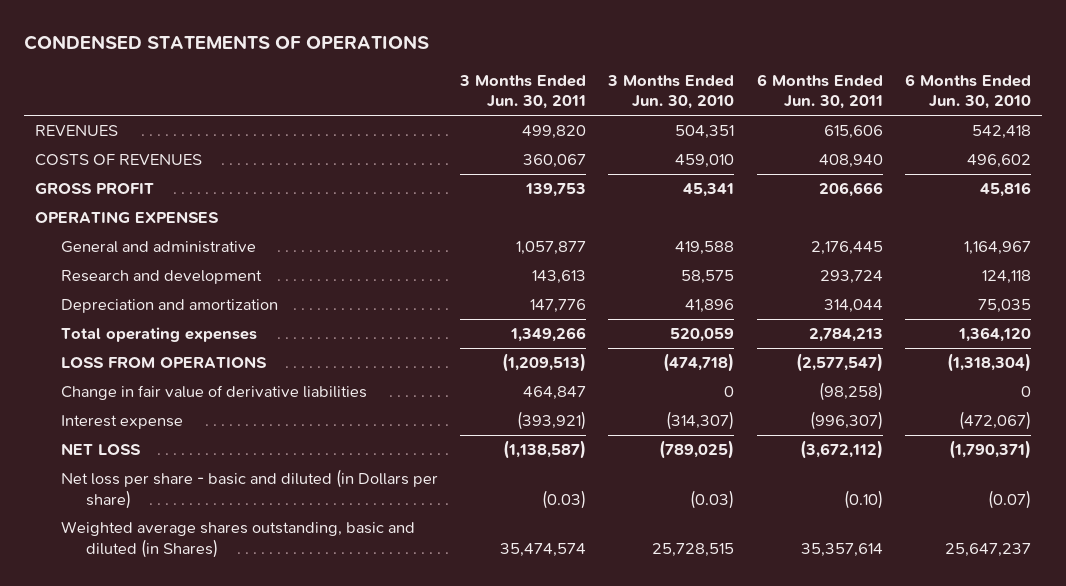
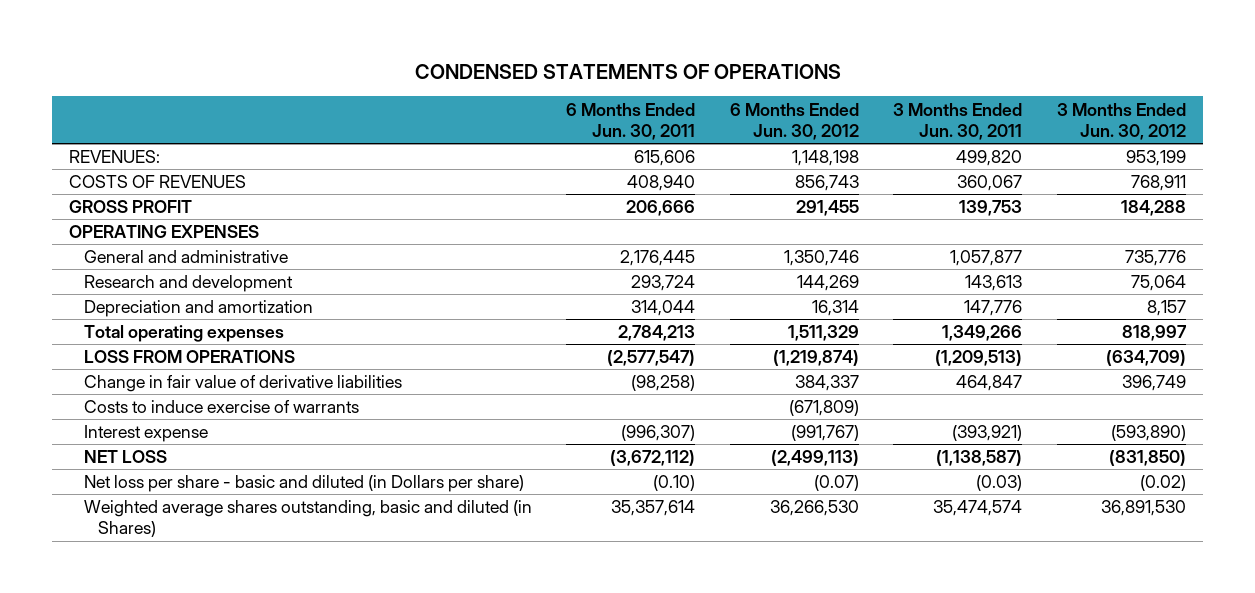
[607,74,735,110] 3 Months Ended Jun. 30, 2010 -> none
[905,73,1032,110] 6 Months Ended Jun. 30, 2010 -> none
none -> [729,102,859,140] 6 Months Ended Jun. 30, 2012
none -> [1056,102,1186,140] 3 Months Ended Jun. 30, 2012
[34,125,118,137] REVENUES -> [69,150,161,164] REVENUES:
none -> [83,400,359,414] Costs to induce exercise of warrants

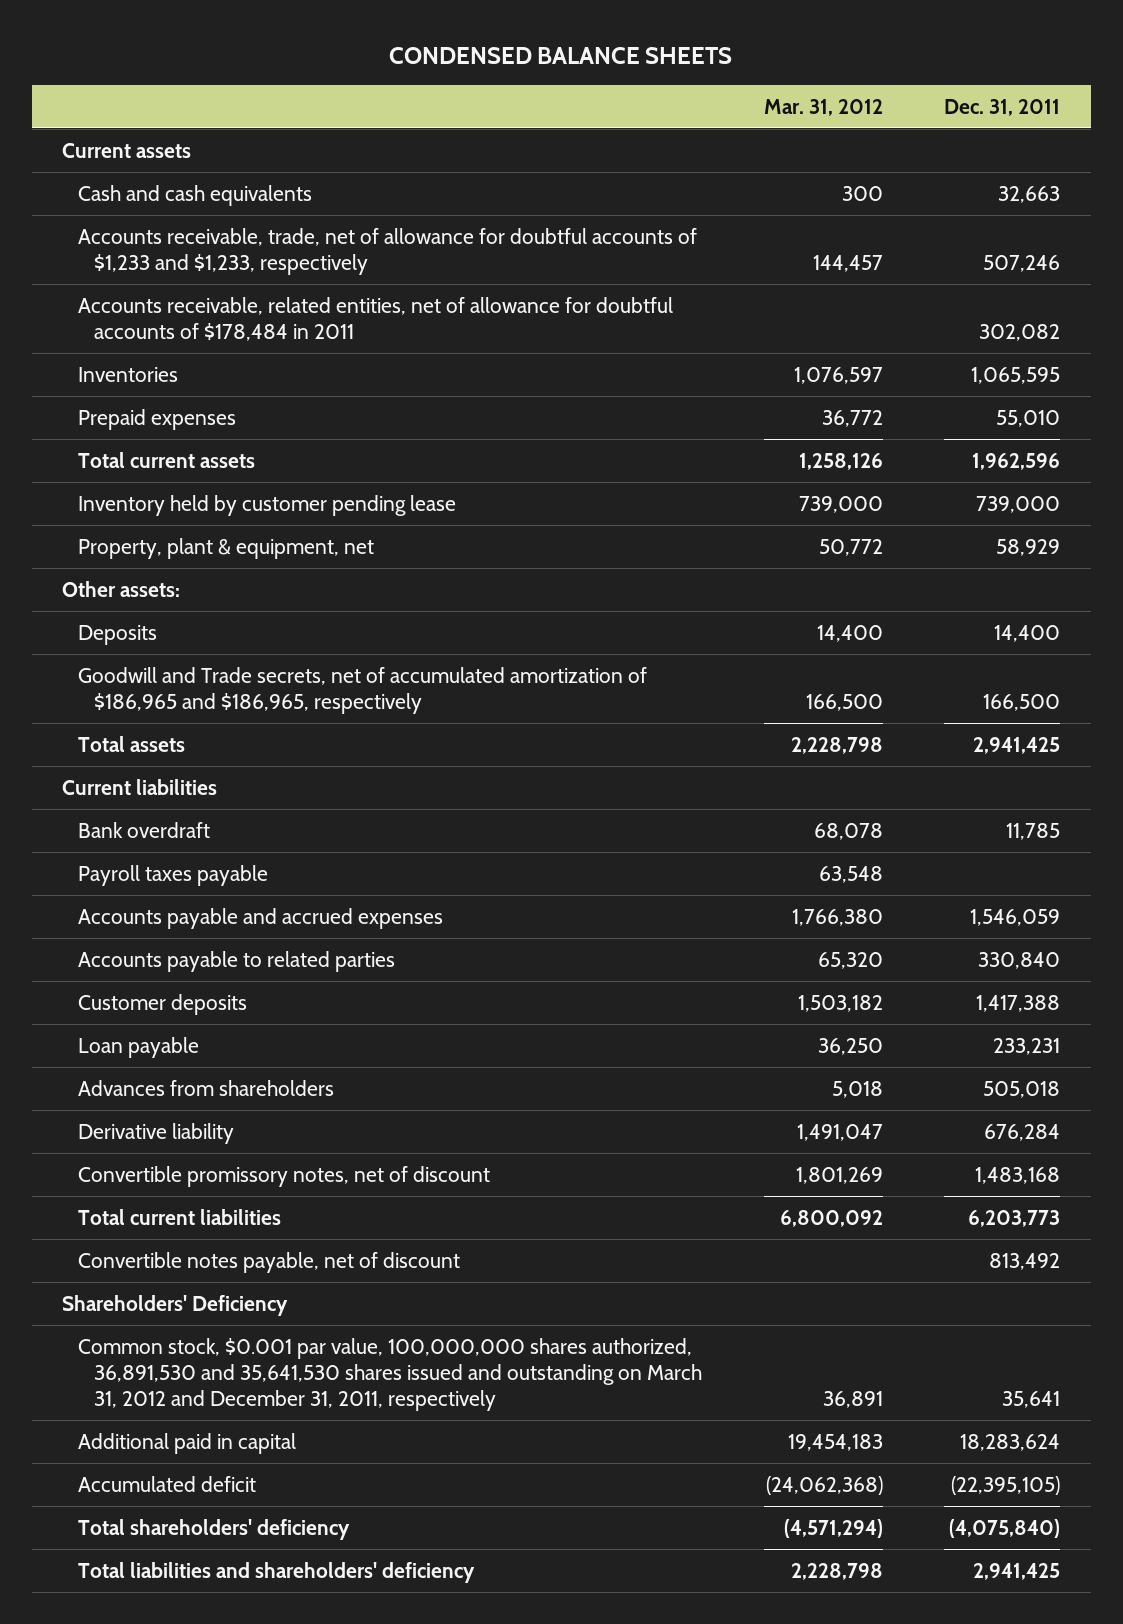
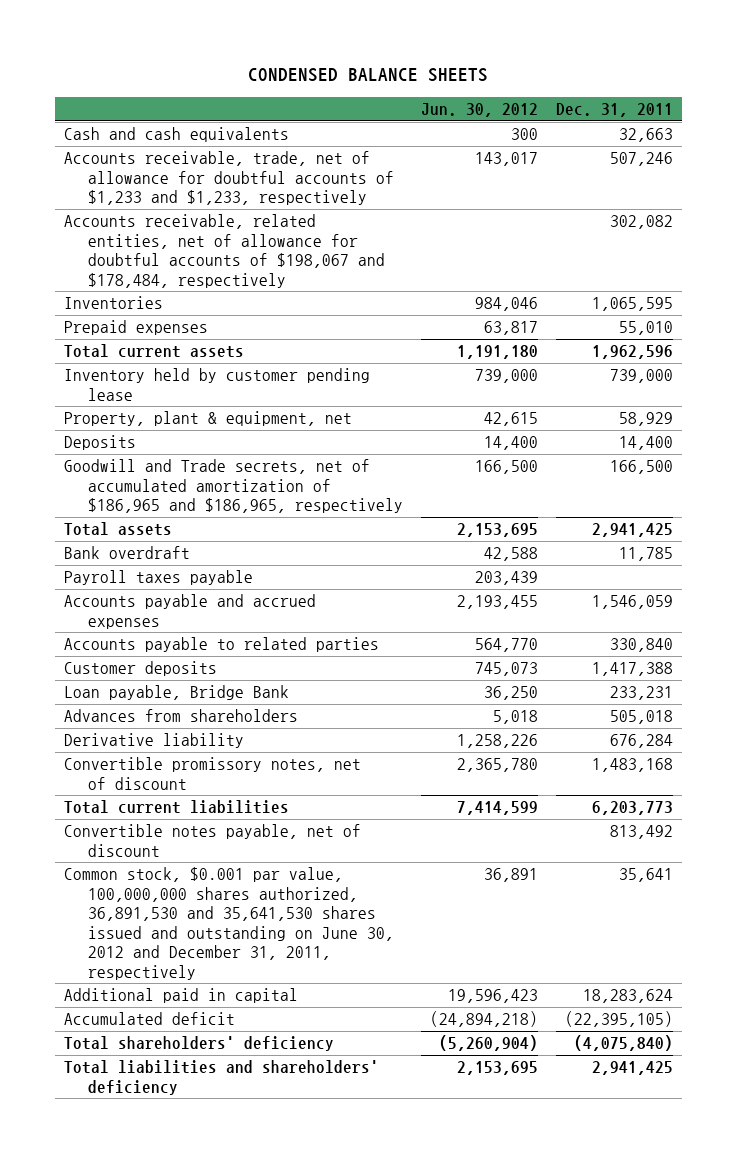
[763,98,883,116] Mar. 31, 2012 -> none
none -> [421,103,539,118] Jun. 30, 2012
[62,142,192,158] Current assets -> none
[78,296,674,341] Accounts receivable, related entities, net of allowance for doubtful accounts of $178,484 in 2011 -> [63,214,386,288] Accounts receivable, related entities, net of allowance for doubtful accounts of $198,067 and $178,484, respectively
[62,580,181,597] Other assets: -> none
[62,778,218,795] Current liabilities -> none
[78,1036,200,1058] Loan payable -> [63,685,289,701] Loan payable, Bridge Bank
[62,1294,289,1316] Shareholders' Deficiency -> none
[78,1337,703,1412] Common stock, $0.001 par value, 100,000,000 shares authorized, 36,891,530 and 35,641,530 shares issued and outstanding on March 31, 2012 and December 31, 2011, respectively -> [63,867,395,980] Common stock, $0.001 par value, 100,000,000 shares authorized, 36,891,530 and 35,641,530 shares issued and outstanding on June 30, 2012 and December 31, 2011, respectively

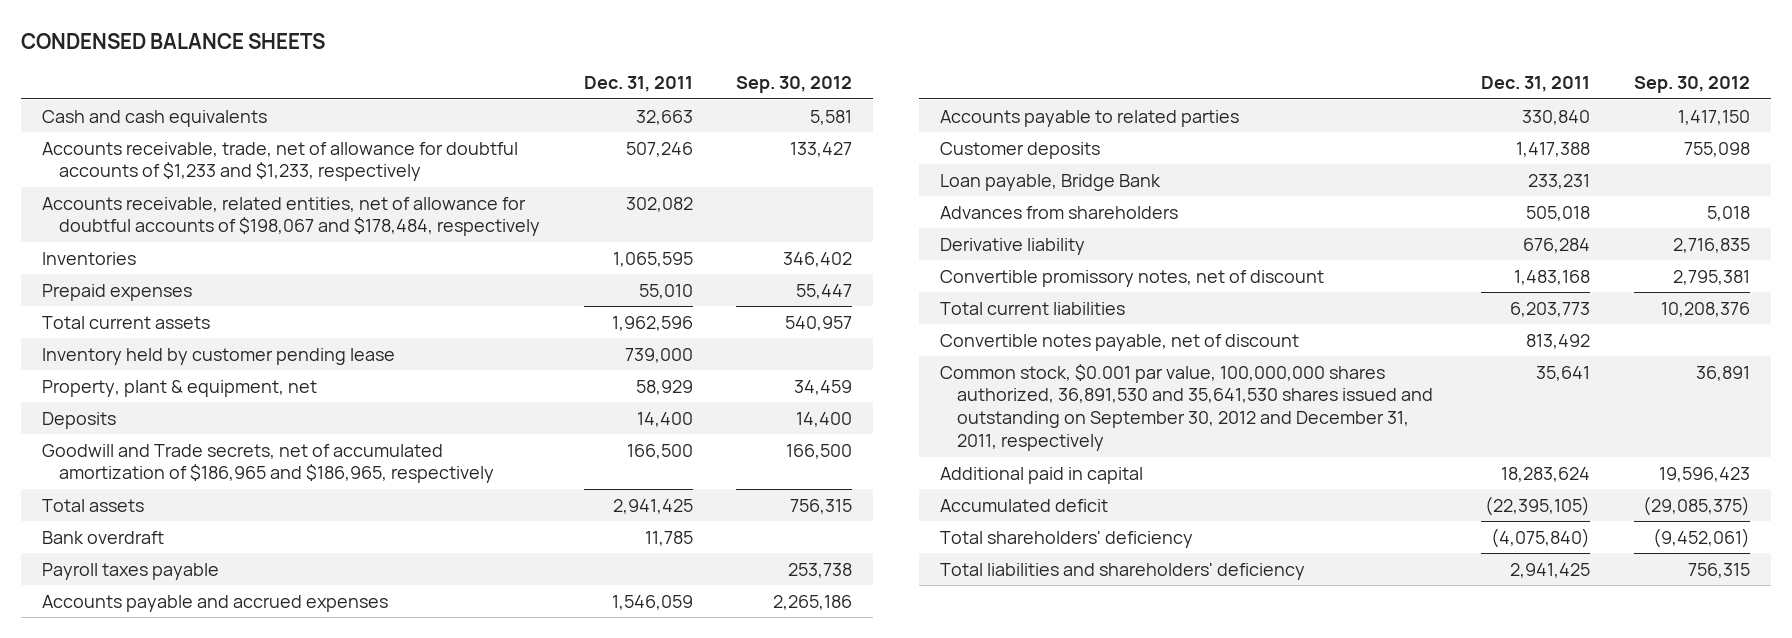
[421,103,539,118] Jun. 30, 2012 -> none
none -> [735,76,852,94] Sep. 30, 2012
[63,867,395,980] Common stock, $0.001 par value, 100,000,000 shares authorized, 36,891,530 and 35,641,530 shares issued and outstanding on June 30, 2012 and December 31, 2011, respectively -> [940,363,1434,452] Common stock, $0.001 par value, 100,000,000 shares authorized, 36,891,530 and 35,641,530 shares issued and outstanding on September 30, 2012 and December 31, 2011, respectively

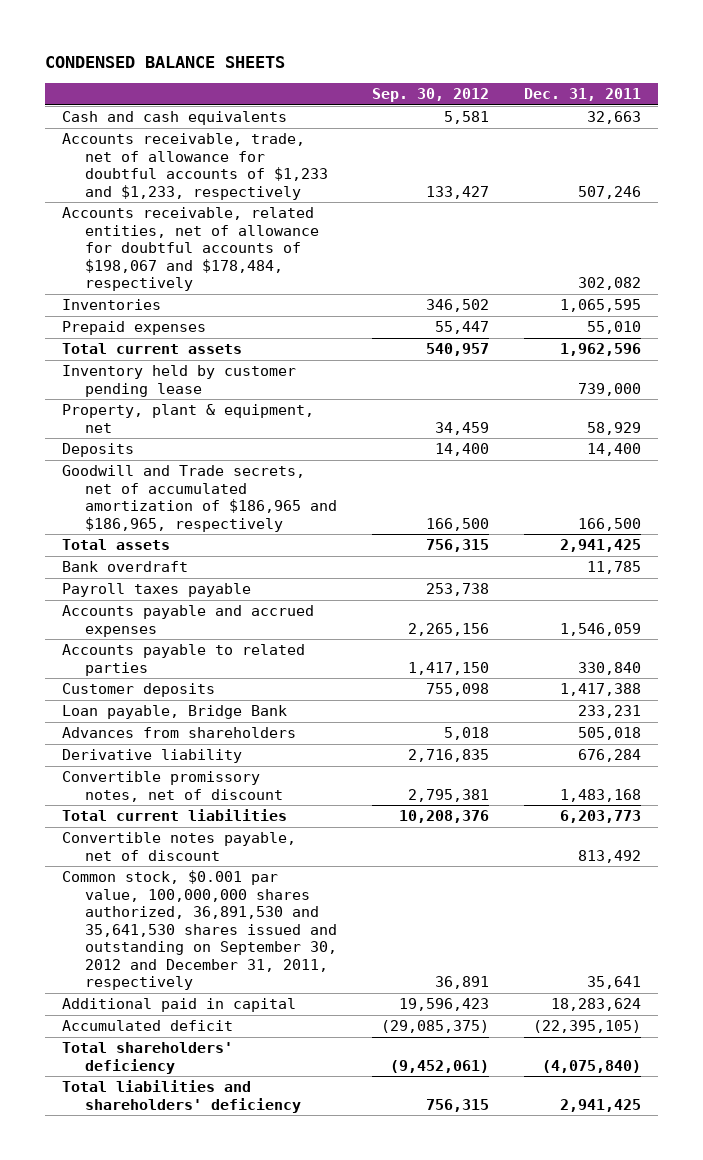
[782,251,852,267] 346,402 -> [425,299,489,313] 346,502
[772,594,852,610] 2,265,186 -> [407,622,489,636] 2,265,156

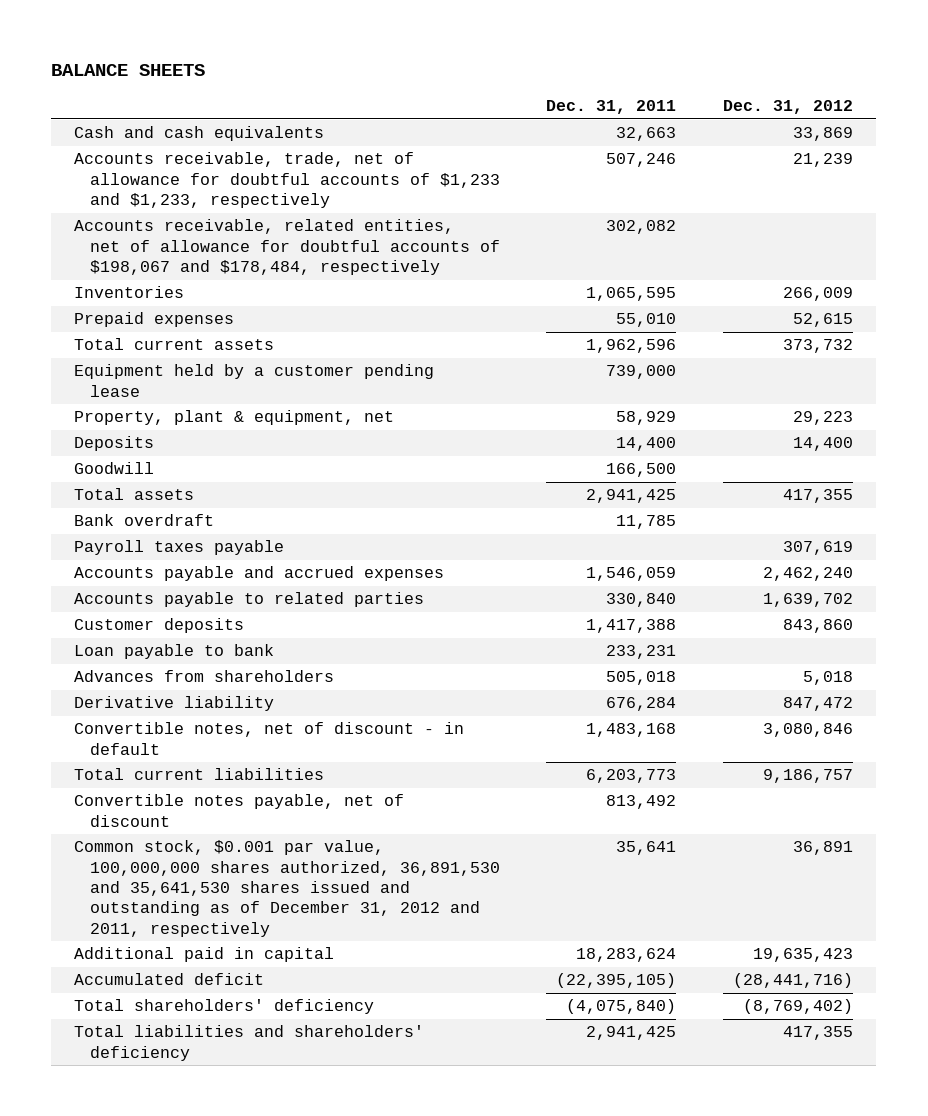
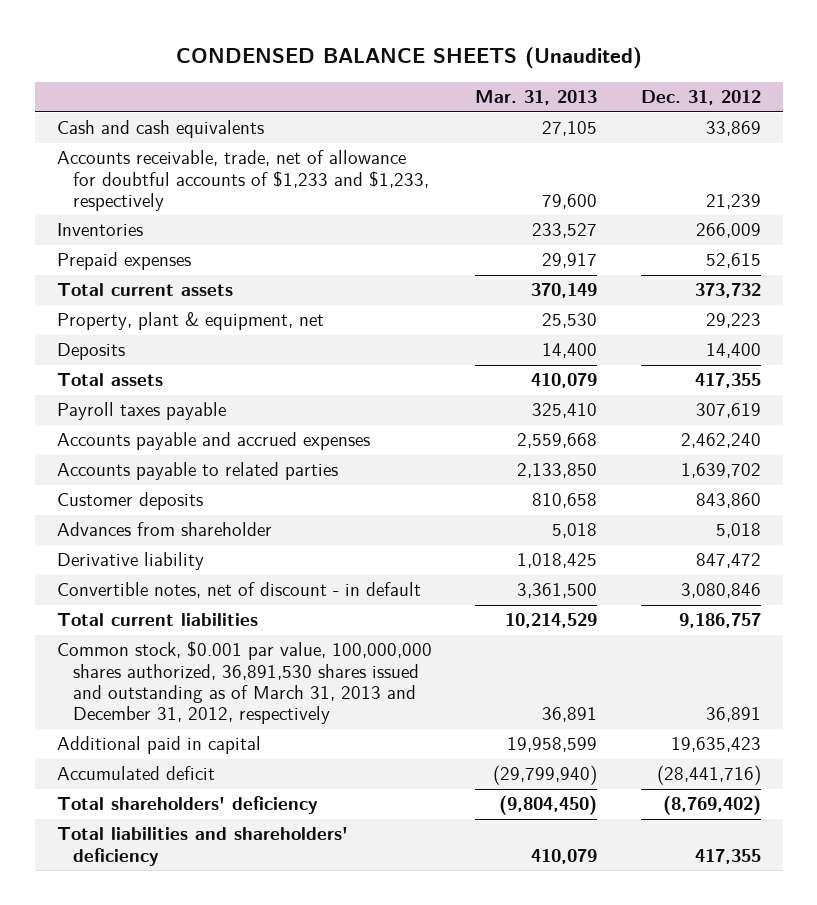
[51,64,206,77] BALANCE SHEETS -> [175,47,642,70] CONDENSED BALANCE SHEETS (Unaudited)
[546,100,677,115] Dec. 31, 2011 -> none
none -> [475,89,598,105] Mar. 31, 2013
[74,219,500,276] Accounts receivable, related entities, net of allowance for doubtful accounts of $198,067 and $178,484, respectively -> none
[74,364,435,397] Equipment held by a customer pending lease -> none
[74,462,155,475] Goodwill -> none
[74,514,215,527] Bank overdraft -> none
[74,644,275,660] Loan payable to bank -> none
[74,670,335,683] Advances from shareholders -> [56,522,272,537] Advances from shareholder
[74,794,405,827] Convertible notes payable, net of discount -> none
[74,840,500,937] Common stock, $0.001 par value, 100,000,000 shares authorized, 36,891,530 and 35,641,530 shares issued and outstanding as of December 31, 2012 and 2011, respectively -> [56,641,432,724] Common stock, $0.001 par value, 100,000,000 shares authorized, 36,891,530 shares issued and outstanding as of March 31, 2013 and December 31, 2012, respectively

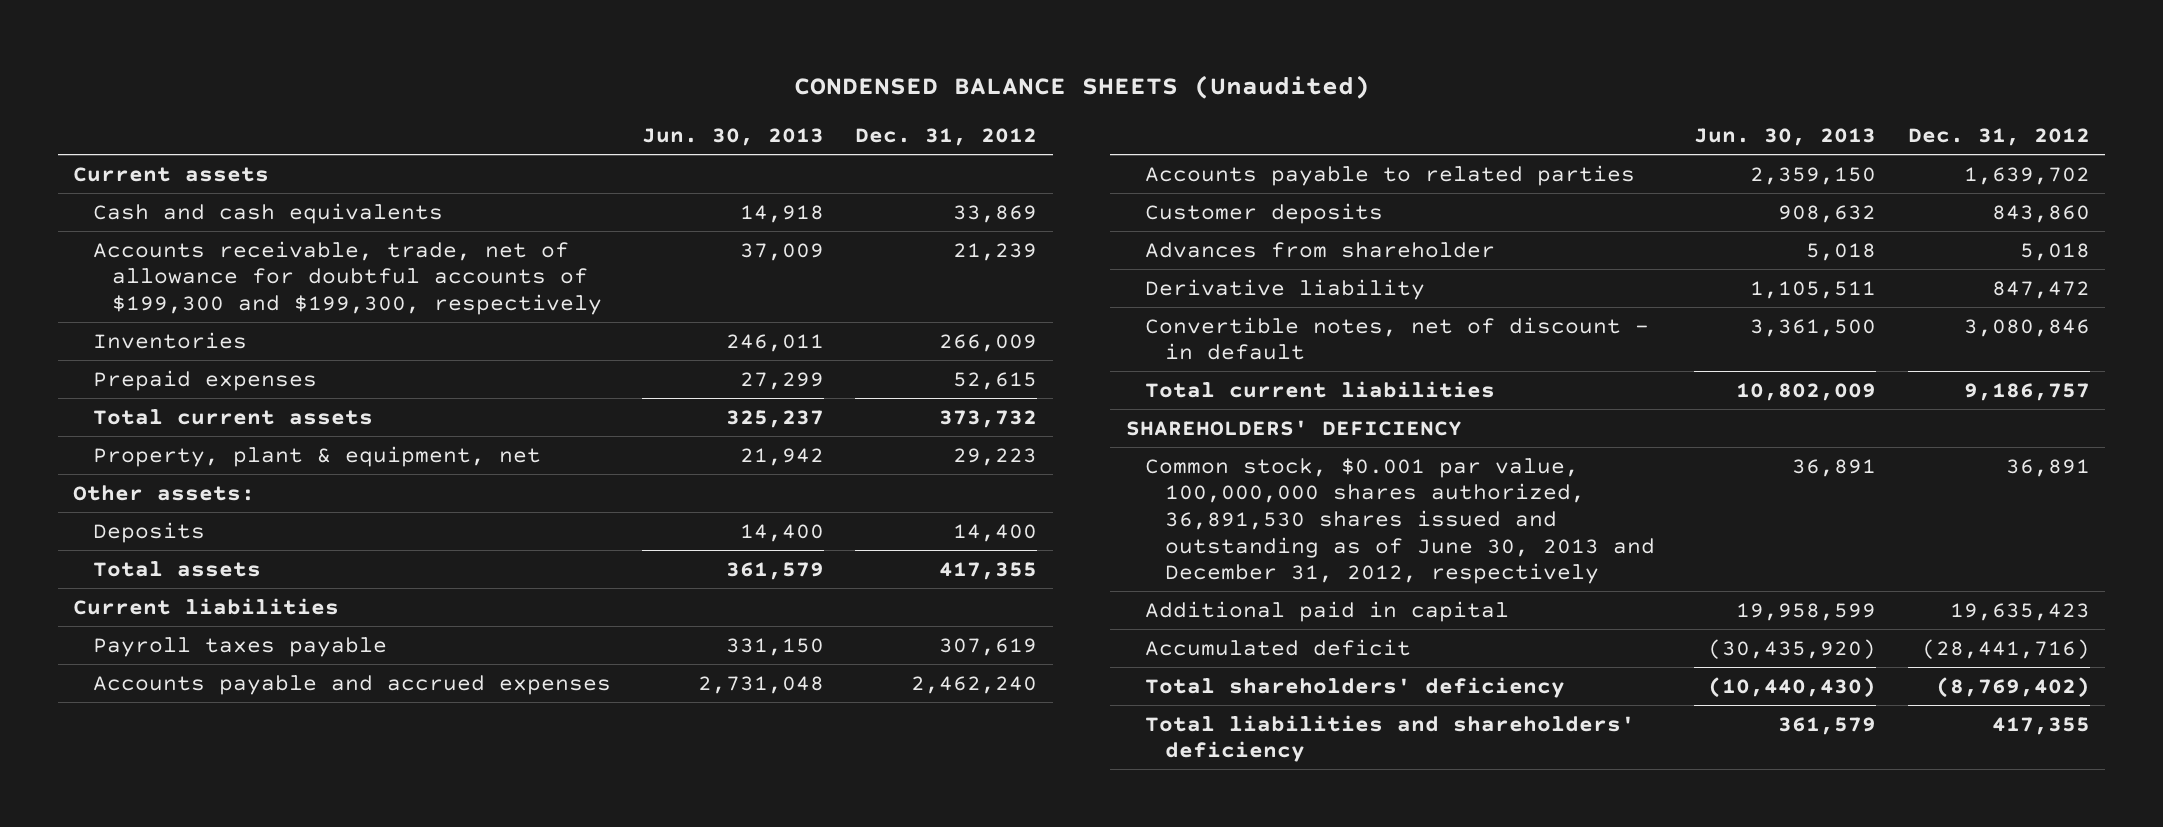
[475,89,598,105] Mar. 31, 2013 -> none
none -> [641,128,824,147] Jun. 30, 2013
none -> [73,166,270,182] Current assets
[56,150,430,211] Accounts receivable, trade, net of allowance for doubtful accounts of $1,233 and $1,233, respectively -> [92,240,603,315] Accounts receivable, trade, net of allowance for doubtful accounts of $199,300 and $199,300, respectively
none -> [73,484,256,501] Other assets:
none -> [73,597,340,615] Current liabilities
none -> [1125,419,1462,436] SHAREHOLDERS' DEFICIENCY
[56,641,432,724] Common stock, $0.001 par value, 100,000,000 shares authorized, 36,891,530 shares issued and outstanding as of March 31, 2013 and December 31, 2012, respectively -> [1145,457,1655,585] Common stock, $0.001 par value, 100,000,000 shares authorized, 36,891,530 shares issued and outstanding as of June 30, 2013 and December 31, 2012, respectively

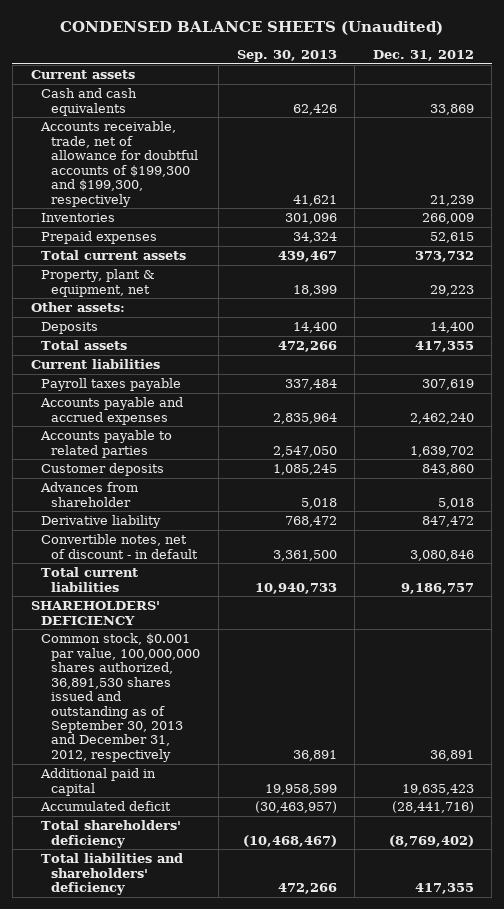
[641,128,824,147] Jun. 30, 2013 -> none
none -> [236,49,337,62] Sep. 30, 2013
[1145,457,1655,585] Common stock, $0.001 par value, 100,000,000 shares authorized, 36,891,530 shares issued and outstanding as of June 30, 2013 and December 31, 2012, respectively -> [40,633,201,762] Common stock, $0.001 par value, 100,000,000 shares authorized, 36,891,530 shares issued and outstanding as of September 30, 2013 and December 31, 2012, respectively

